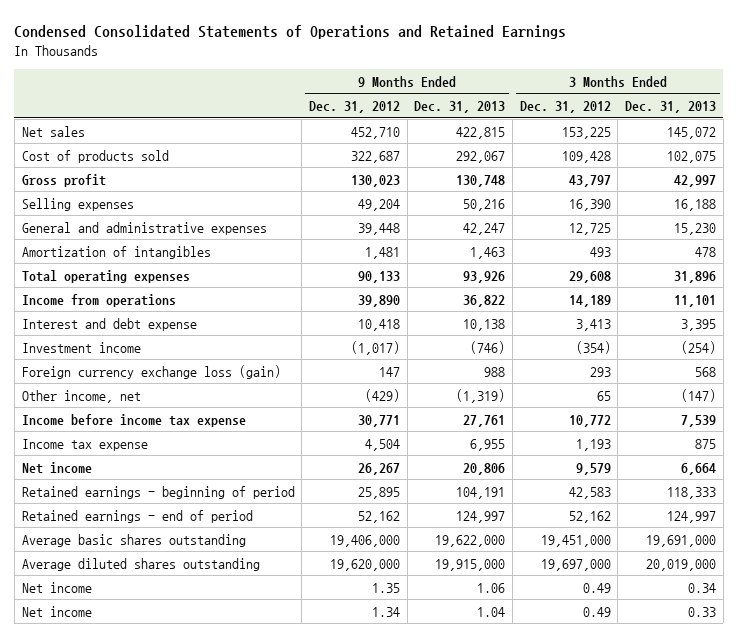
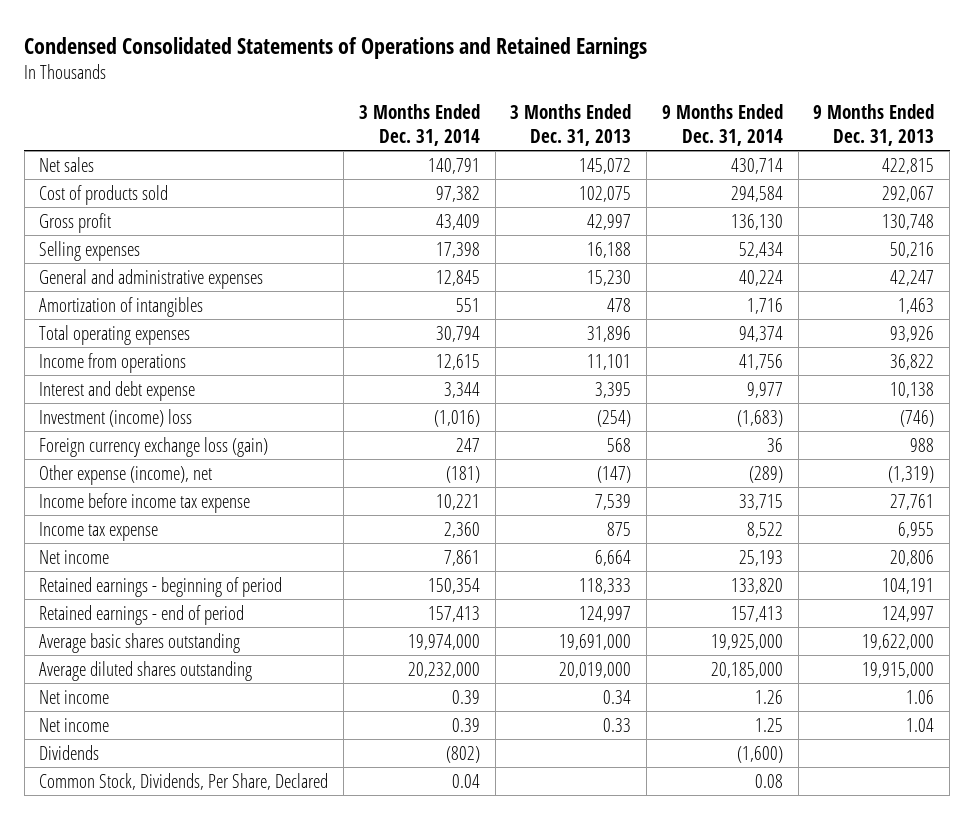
[309,101,401,114] Dec. 31, 2012 -> none
[519,101,611,114] Dec. 31, 2012 -> none
none -> [358,104,480,146] 3 Months Ended Dec. 31, 2014
none -> [661,104,783,146] 9 Months Ended Dec. 31, 2014
[21,341,141,353] Investment income -> [39,409,193,428] Investment (income) loss
[21,389,141,403] Other income, net -> [39,465,213,486] Other expense (income), net
none -> [39,745,100,761] Dividends
none -> [39,773,329,791] Common Stock, Dividends, Per Share, Declared

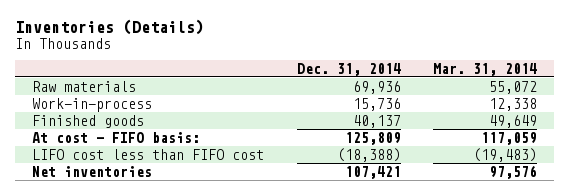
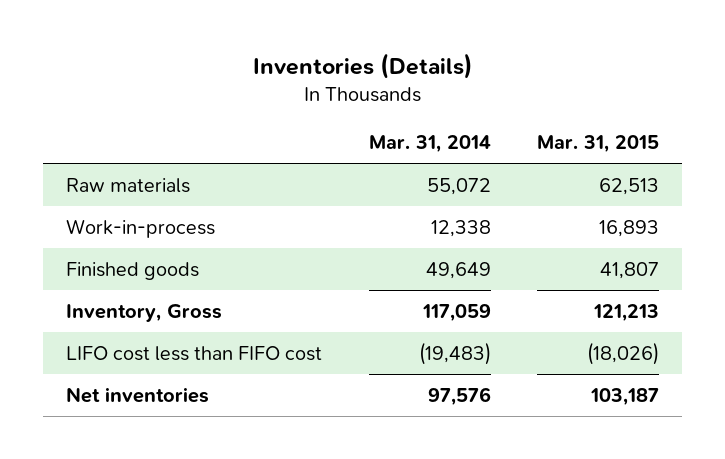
[296,62,401,76] Dec. 31, 2014 -> none
none -> [536,135,659,154] Mar. 31, 2015
[31,131,200,143] At cost - FIFO basis: -> [66,303,223,322] Inventory, Gross

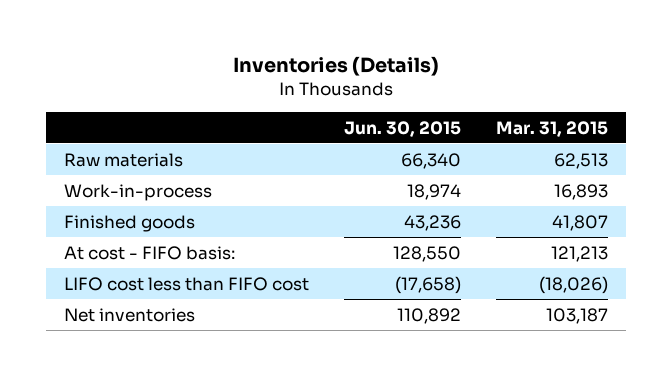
[368,135,491,154] Mar. 31, 2014 -> none
none -> [343,120,461,137] Jun. 30, 2015
[66,303,223,322] Inventory, Gross -> [63,245,235,260] At cost - FIFO basis:

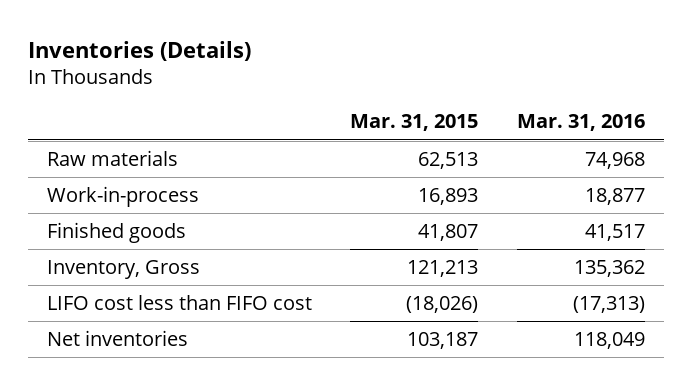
[343,120,461,137] Jun. 30, 2015 -> none
none -> [516,114,645,132] Mar. 31, 2016
[63,245,235,260] At cost - FIFO basis: -> [47,259,201,279] Inventory, Gross

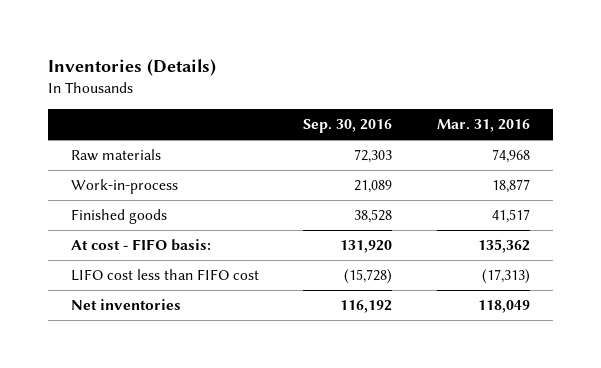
[350,114,479,132] Mar. 31, 2015 -> none
none -> [303,118,393,133] Sep. 30, 2016
[47,259,201,279] Inventory, Gross -> [70,239,211,252] At cost - FIFO basis:

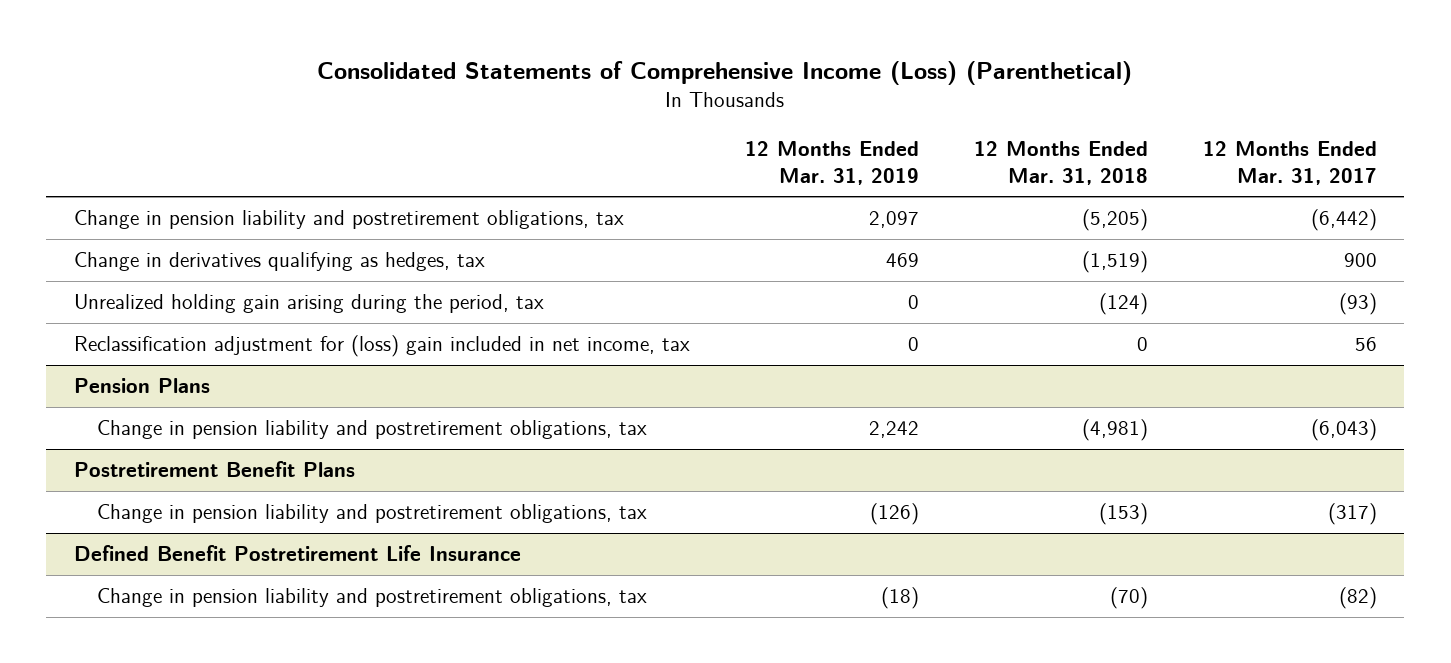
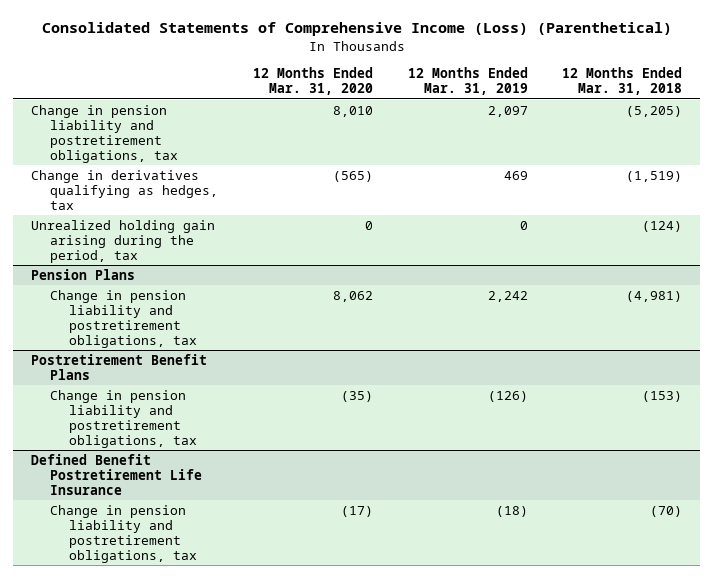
[1202,141,1377,185] 12 Months Ended Mar. 31, 2017 -> none
none -> [252,67,373,96] 12 Months Ended Mar. 31, 2020
[73,335,690,358] Reclassification adjustment for (loss) gain included in net income, tax -> none

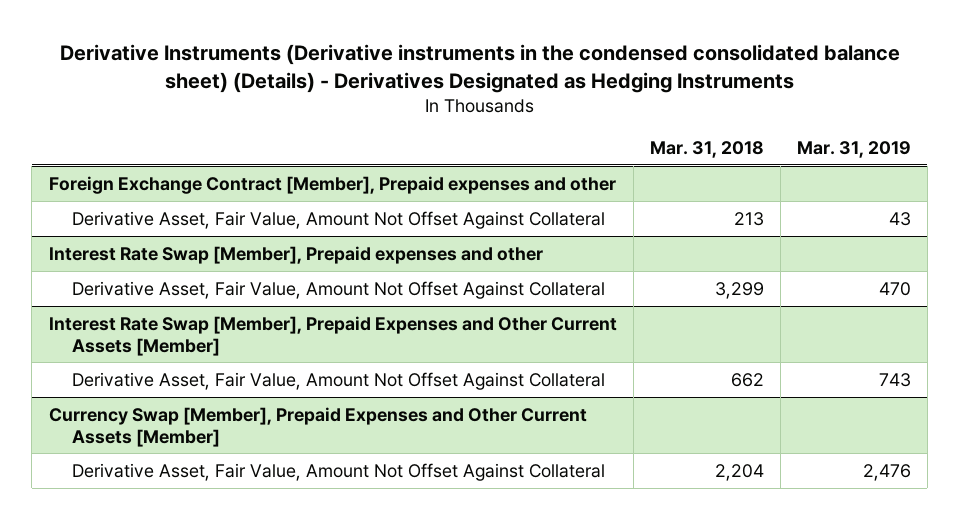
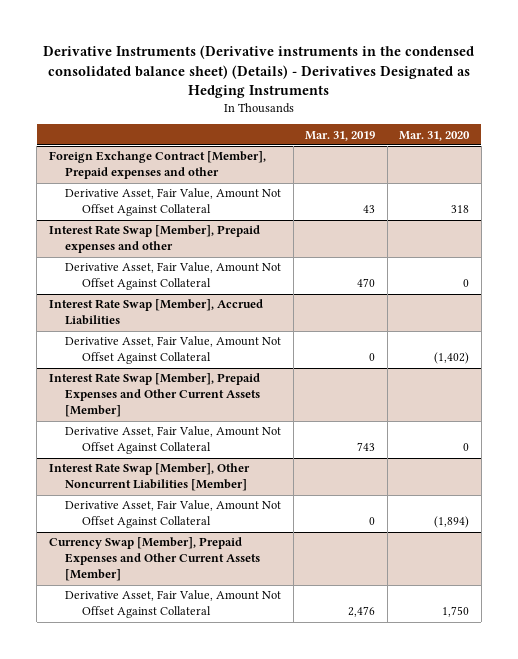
[649,140,764,158] Mar. 31, 2018 -> none
none -> [399,130,471,141] Mar. 31, 2020
none -> [48,299,263,326] Interest Rate Swap [Member], Accrued Liabilities
none -> [65,336,282,365] Derivative Asset, Fair Value, Amount Not Offset Against Collateral
none -> [48,463,250,492] Interest Rate Swap [Member], Other Noncurrent Liabilities [Member]
none -> [65,500,282,529] Derivative Asset, Fair Value, Amount Not Offset Against Collateral

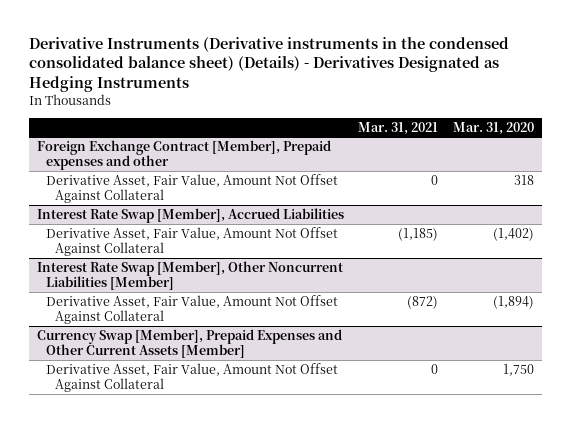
[305,130,376,141] Mar. 31, 2019 -> none
none -> [358,121,439,135] Mar. 31, 2021
[48,225,260,254] Interest Rate Swap [Member], Prepaid expenses and other -> none
[65,262,282,291] Derivative Asset, Fair Value, Amount Not Offset Against Collateral -> none
[48,373,261,418] Interest Rate Swap [Member], Prepaid Expenses and Other Current Assets [Member] -> none
[65,426,282,455] Derivative Asset, Fair Value, Amount Not Offset Against Collateral -> none

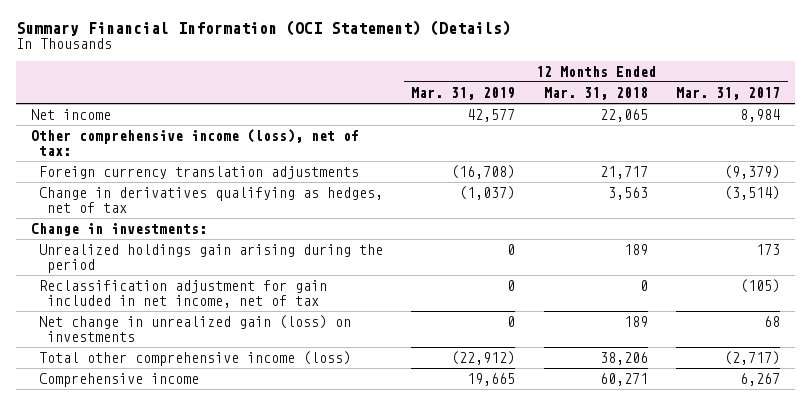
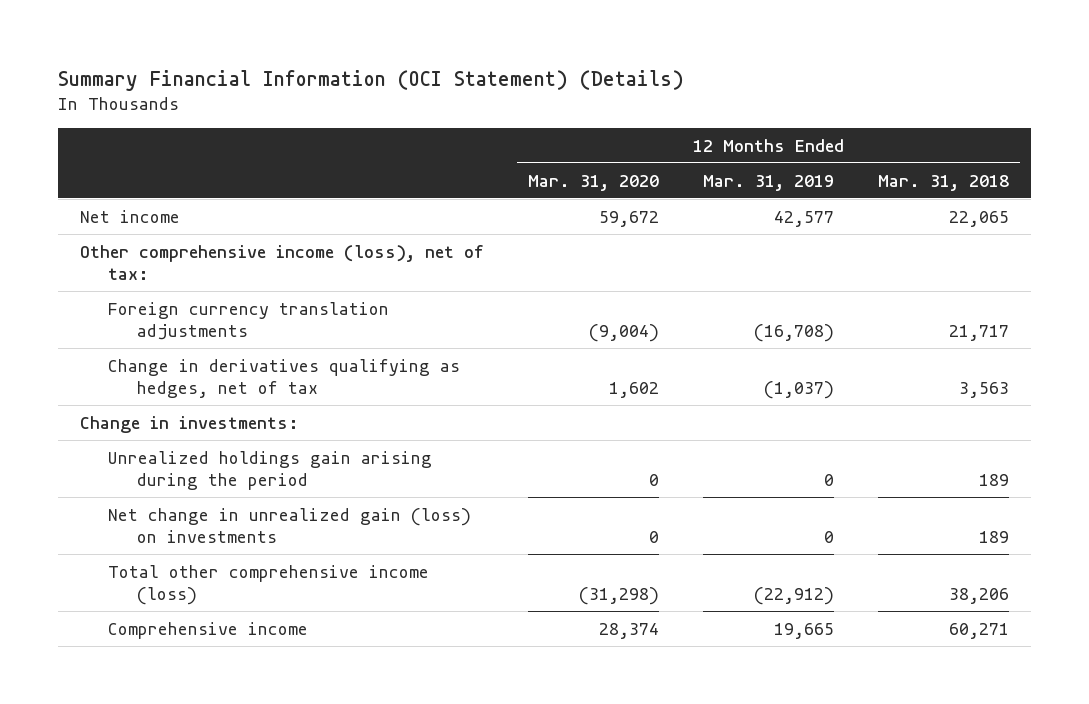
[676,86,781,100] Mar. 31, 2017 -> none
none -> [527,174,659,191] Mar. 31, 2020
[38,279,327,308] Reclassification adjustment for gain included in net income, net of tax -> none

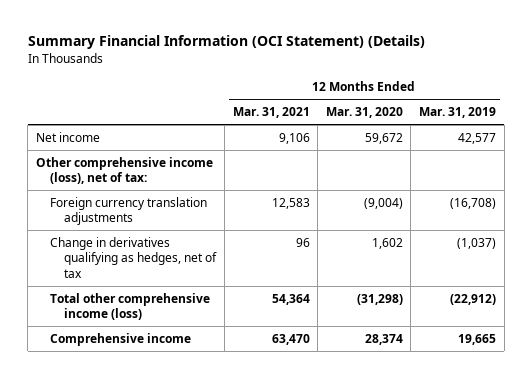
[878,174,1010,191] Mar. 31, 2018 -> none
none -> [232,107,310,119] Mar. 31, 2021
[79,415,299,433] Change in investments: -> none
[108,450,433,490] Unrealized holdings gain arising during the period -> none
[108,507,472,543] Net change in unrealized gain (loss) on investments -> none

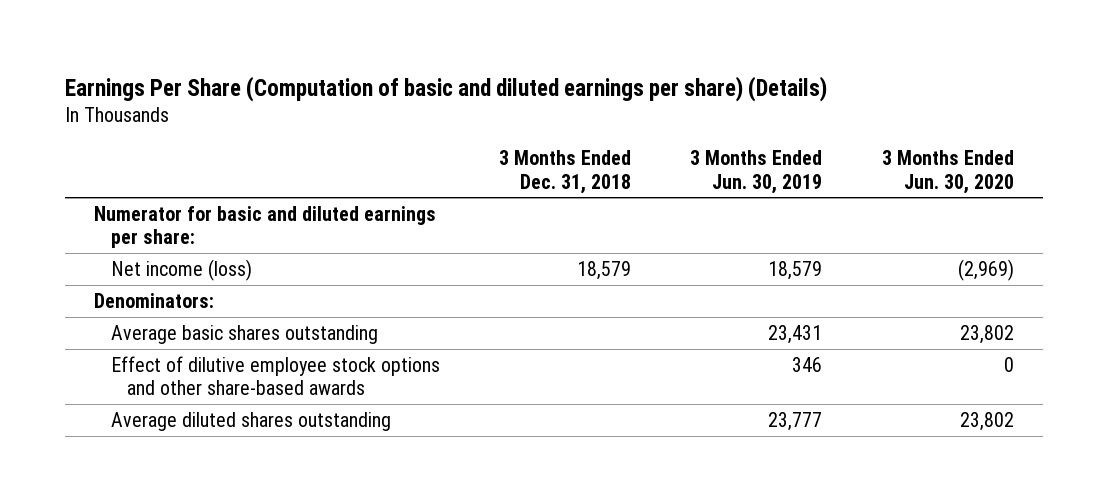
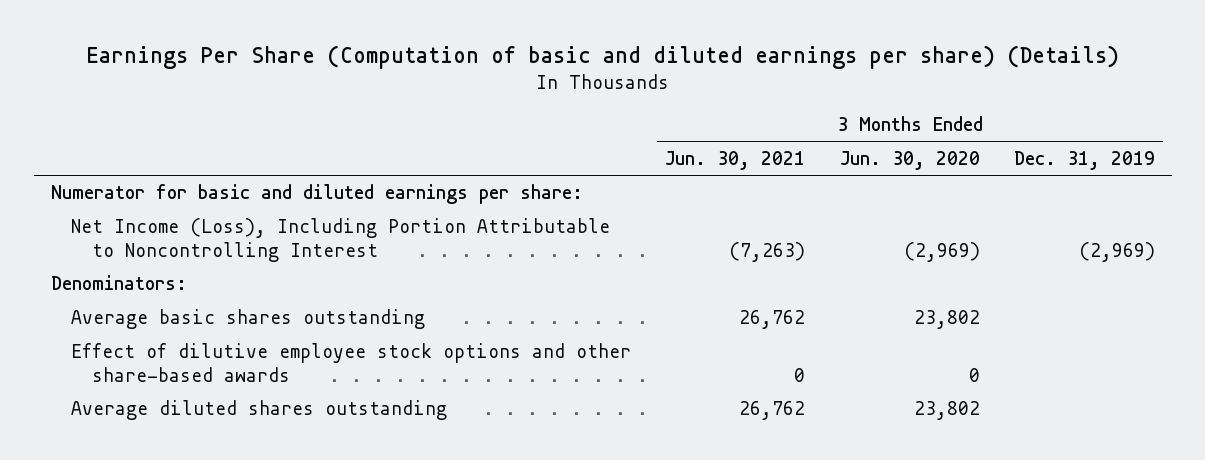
[499,149,632,194] 3 Months Ended Dec. 31, 2018 -> none
[690,149,823,194] 3 Months Ended Jun. 30, 2019 -> none
none -> [665,150,806,170] Jun. 30, 2021
none -> [1013,150,1155,170] Dec. 31, 2019
[110,258,252,281] Net income (loss) -> [71,218,611,262] Net Income (Loss), Including Portion Attributable to Noncontrolling Interest

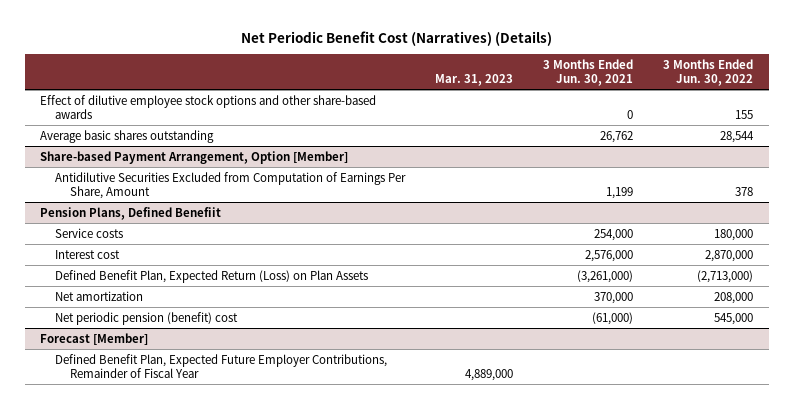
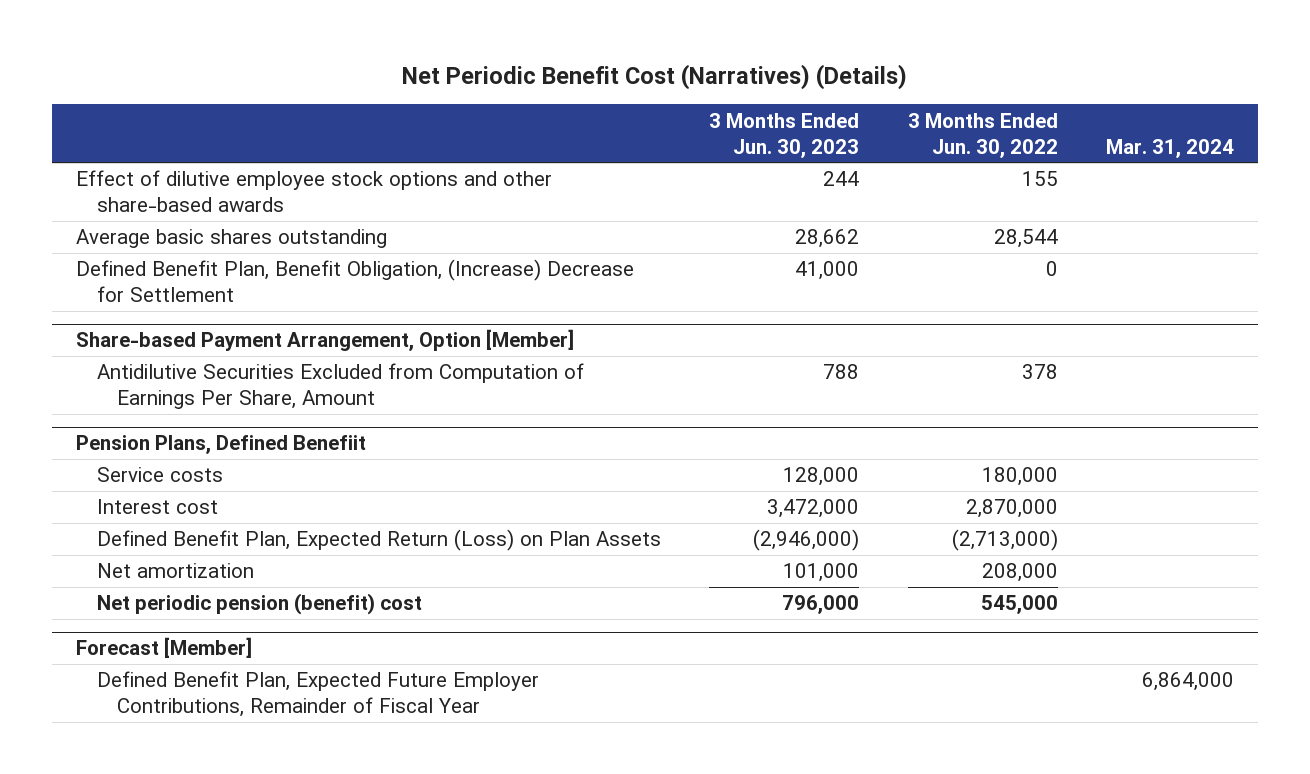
[435,73,514,86] Mar. 31, 2023 -> none
[543,59,634,86] 3 Months Ended Jun. 30, 2021 -> none
none -> [709,112,860,158] 3 Months Ended Jun. 30, 2023
none -> [1105,138,1234,158] Mar. 31, 2024
none -> [76,259,635,303] Defined Benefit Plan, Benefit Obligation, (Increase) Decrease for Settlement

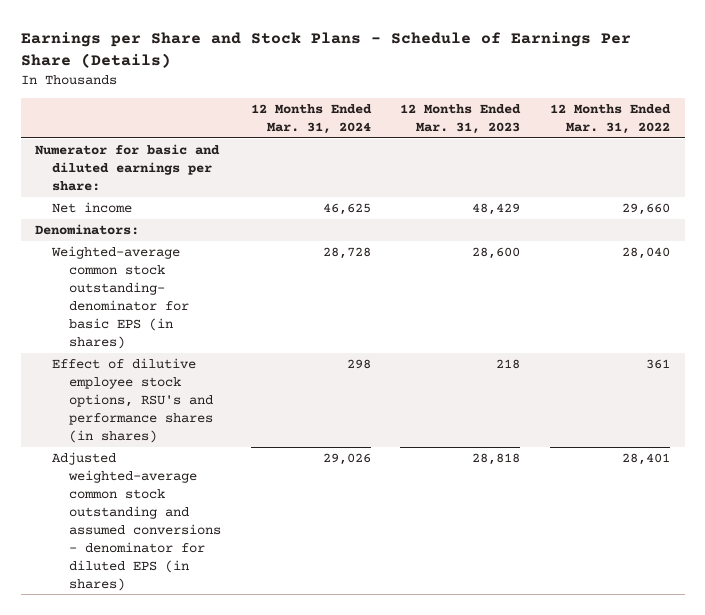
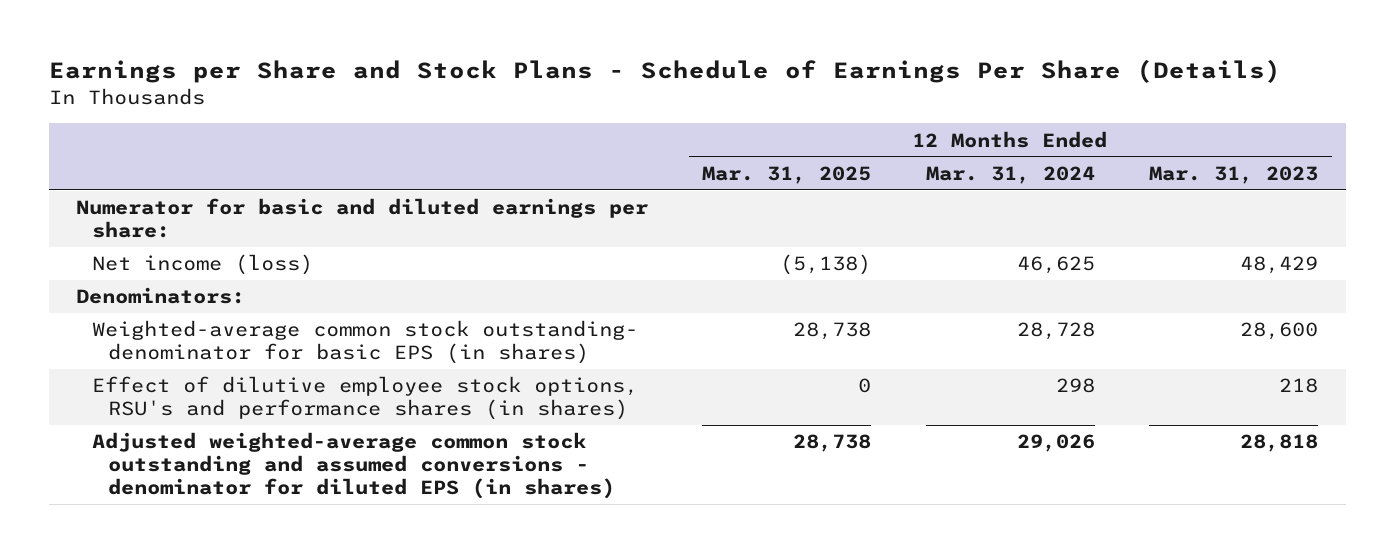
[549,103,671,134] 12 Months Ended Mar. 31, 2022 -> none
none -> [702,165,872,184] Mar. 31, 2025
[52,201,133,213] Net income -> [92,254,314,276] Net income (loss)

